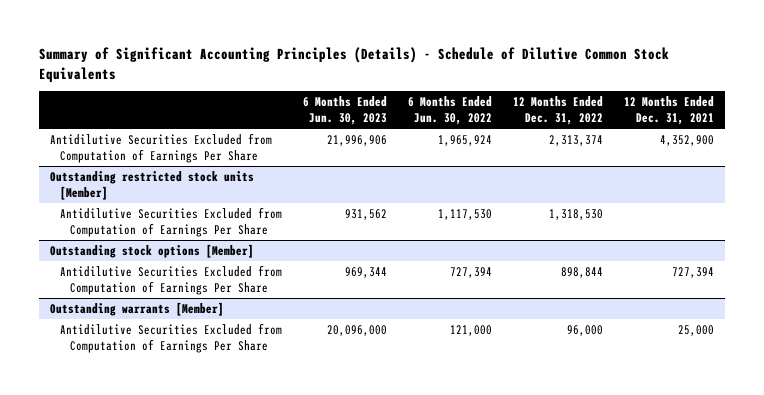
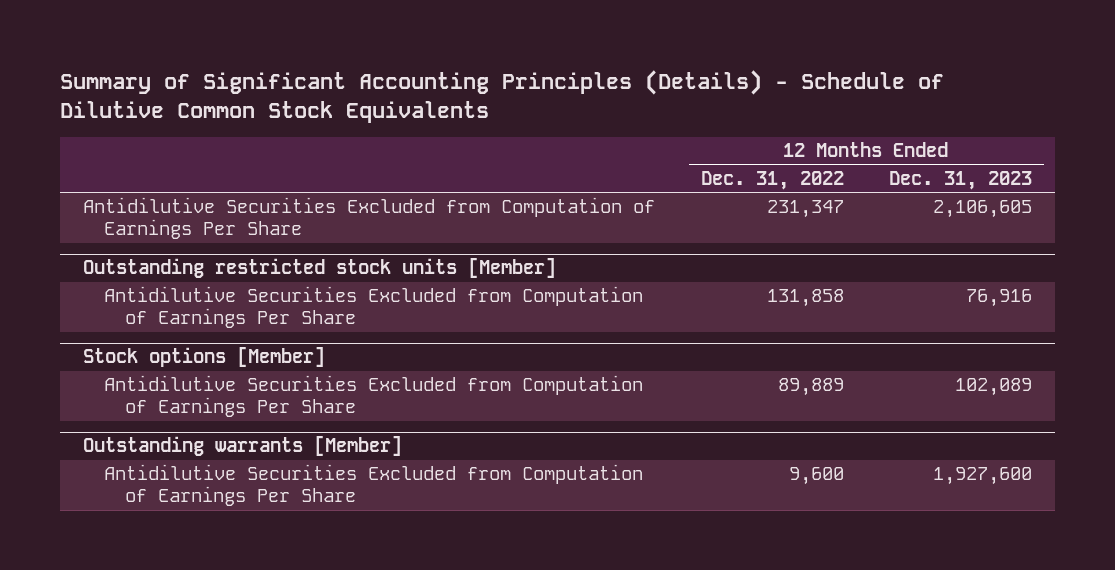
[302,96,387,126] 6 Months Ended Jun. 30, 2023 -> none
[408,96,493,126] 6 Months Ended Jun. 30, 2022 -> none
[624,96,715,126] 12 Months Ended Dec. 31, 2021 -> none
none -> [889,171,1033,191] Dec. 31, 2023
[549,134,604,146] 2,313,374 -> [766,200,844,219] 231,347
[549,208,604,220] 1,318,530 -> [766,289,844,308] 131,858
[49,243,254,258] Outstanding stock options [Member] -> [83,347,326,368] Stock options [Member]
[561,266,604,278] 898,844 -> [777,378,844,397] 89,889
[567,324,604,336] 96,000 -> [788,467,844,486] 9,600

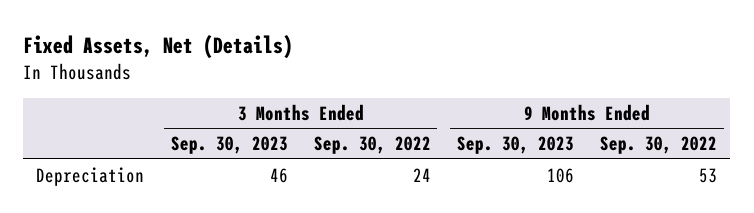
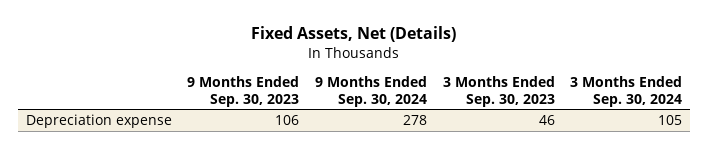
[313,136,431,155] Sep. 30, 2022 -> none
[600,136,718,155] Sep. 30, 2022 -> none
none -> [314,75,427,107] 9 Months Ended Sep. 30, 2024
none -> [570,75,683,107] 3 Months Ended Sep. 30, 2024
[36,166,145,186] Depreciation -> [25,114,172,129] Depreciation expense

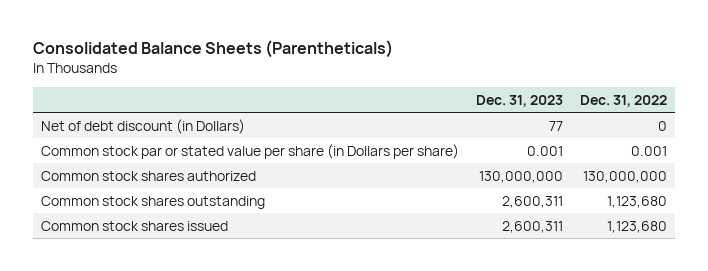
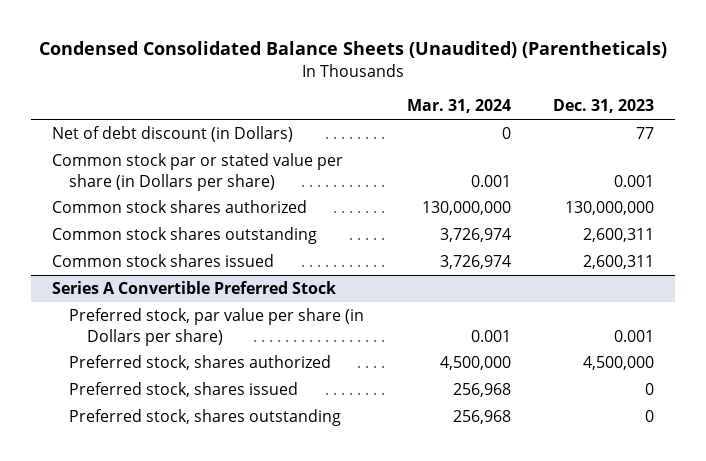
[32,40,393,59] Consolidated Balance Sheets (Parentheticals) -> [38,41,667,59] Condensed Consolidated Balance Sheets (Unaudited) (Parentheticals)
[579,94,667,107] Dec. 31, 2022 -> none
none -> [406,99,511,114] Mar. 31, 2024
none -> [51,280,336,294] Series A Convertible Preferred Stock
none -> [69,307,365,346] Preferred stock, par value per share (in Dollars per share)
none -> [69,354,332,370] Preferred stock, shares authorized
none -> [69,381,299,397] Preferred stock, shares issued
none -> [69,408,342,426] Preferred stock, shares outstanding

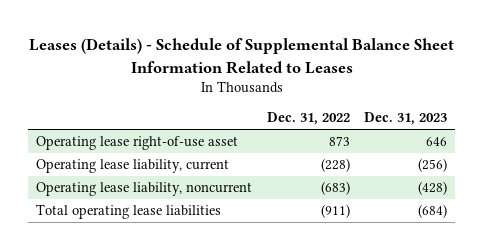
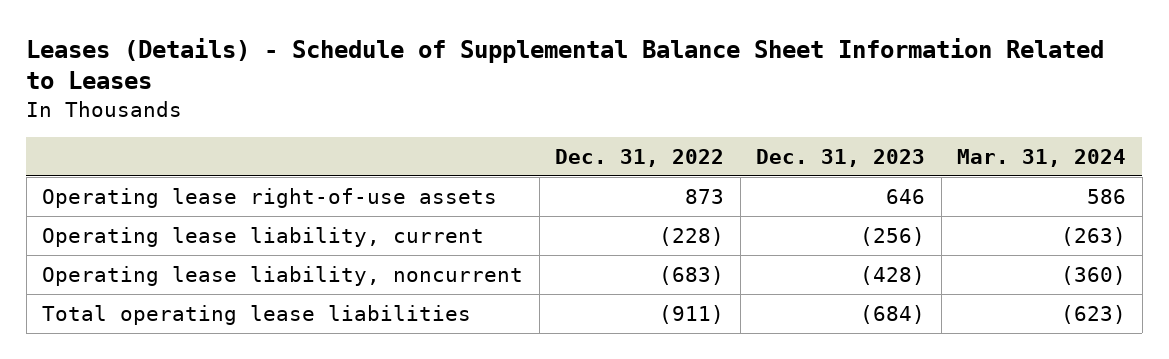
none -> [957,148,1127,167] Mar. 31, 2024
[35,135,238,150] Operating lease right-of-use asset -> [42,187,498,208] Operating lease right-of-use assets

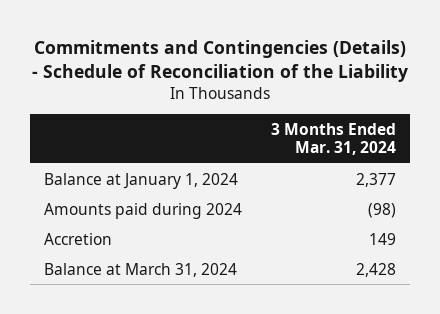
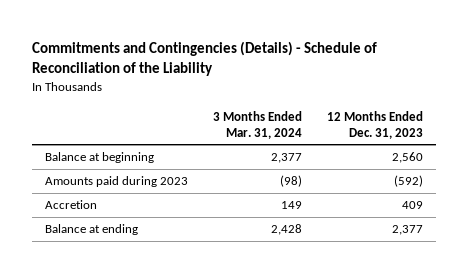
none -> [327,110,424,139] 12 Months Ended Dec. 31, 2023
[44,172,239,189] Balance at January 1, 2024 -> [45,152,155,164] Balance at beginning
[44,202,243,219] Amounts paid during 2024 -> [45,176,189,188] Amounts paid during 2023
[44,262,238,277] Balance at March 31, 2024 -> [45,224,139,236] Balance at ending

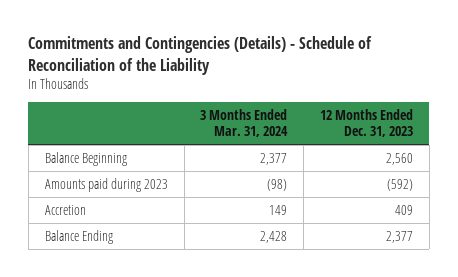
[45,152,155,164] Balance at beginning -> [44,151,127,166] Balance Beginning
[45,224,139,236] Balance at ending -> [44,229,113,244] Balance Ending

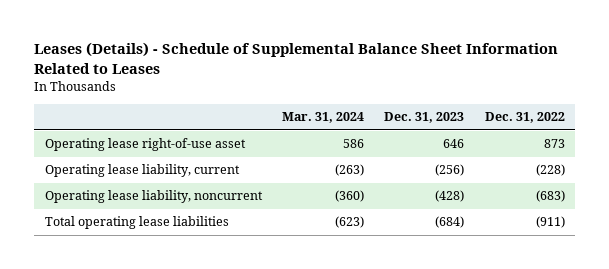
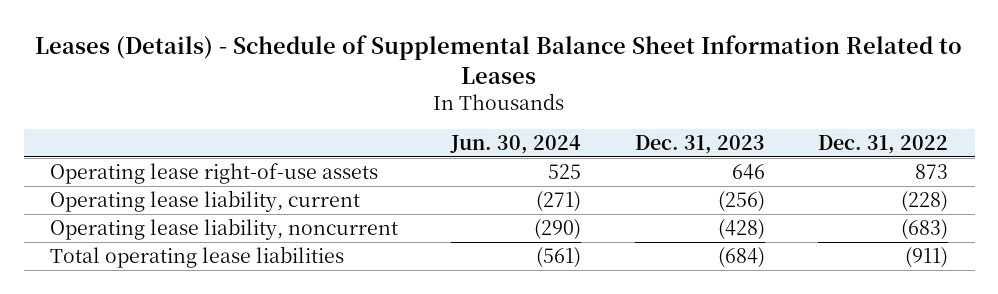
[281,112,364,124] Mar. 31, 2024 -> none
none -> [450,134,582,154] Jun. 30, 2024
[44,138,246,152] Operating lease right-of-use asset -> [50,163,379,185] Operating lease right-of-use assets

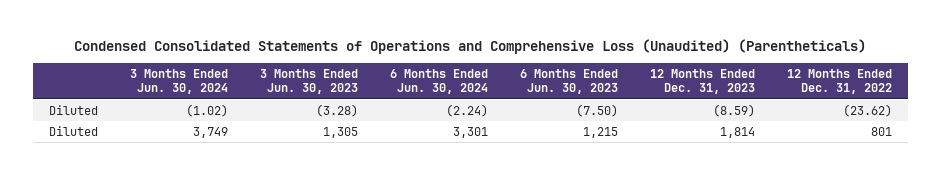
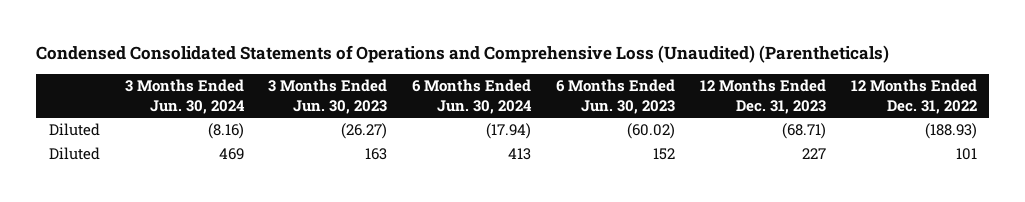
[185,103,228,117] (1.02) -> [207,123,244,140] (8.16)
[315,103,358,117] (3.28) -> [341,123,388,140] (26.27)
[445,103,488,117] (2.24) -> [486,123,532,140] (17.94)
[575,103,618,117] (7.50) -> [626,123,675,140] (60.02)
[712,103,755,117] (8.59) -> [781,123,826,140] (68.71)
[842,103,892,117] (23.62) -> [924,123,977,140] (188.93)
[192,126,228,138] 3,749 -> [218,148,244,161] 469
[322,126,358,138] 1,305 -> [365,148,388,161] 163
[452,126,488,138] 3,301 -> [508,148,532,161] 413
[582,126,618,138] 1,215 -> [652,148,675,161] 152
[719,126,755,138] 1,814 -> [801,148,826,160] 227
[870,126,892,136] 801 -> [955,148,977,161] 101

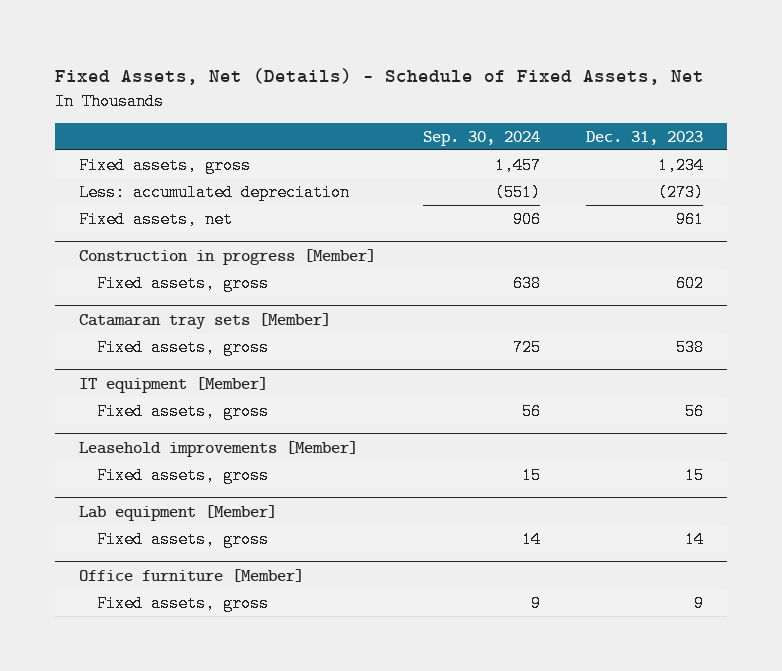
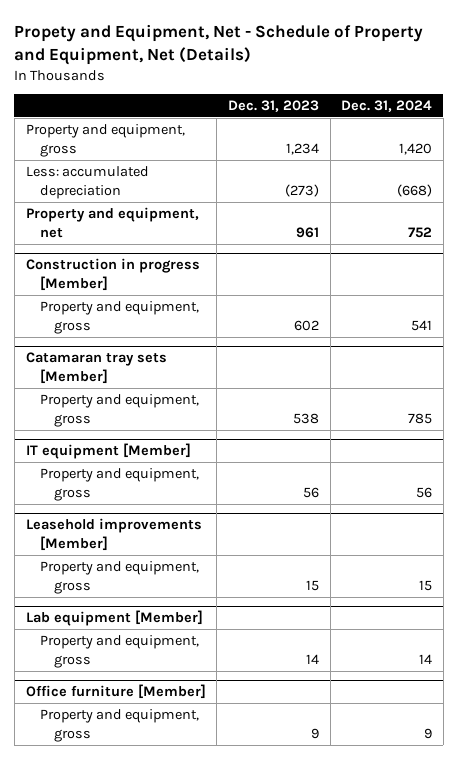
[55,68,705,86] Fixed Assets, Net (Details) - Schedule of Fixed Assets, Net -> [14,24,424,65] Propety and Equipment, Net - Schedule of Property and Equipment, Net (Details)
[422,130,540,146] Sep. 30, 2024 -> none
none -> [341,100,433,113] Dec. 31, 2024
[78,156,251,174] Fixed assets, gross -> [25,123,185,157] Property and equipment, gross
[78,210,233,228] Fixed assets, net -> [25,206,199,238] Property and equipment, net
[97,274,270,292] Fixed assets, gross -> [39,300,199,334] Property and equipment, gross
[97,338,270,356] Fixed assets, gross -> [39,393,199,427] Property and equipment, gross
[97,402,270,420] Fixed assets, gross -> [39,467,199,501] Property and equipment, gross
[97,466,270,484] Fixed assets, gross -> [39,560,199,594] Property and equipment, gross
[97,530,270,548] Fixed assets, gross -> [39,634,199,668] Property and equipment, gross
[97,594,270,612] Fixed assets, gross -> [39,708,199,742] Property and equipment, gross

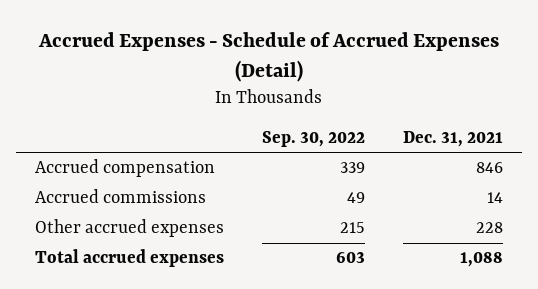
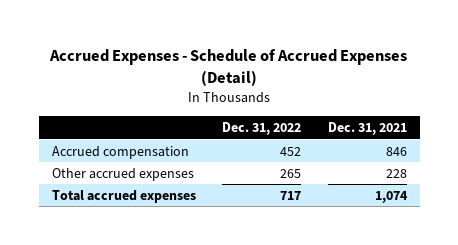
[262,130,366,147] Sep. 30, 2022 -> none
none -> [222,122,302,136] Dec. 31, 2022
[35,189,207,204] Accrued commissions -> none
[459,252,503,268] 1,088 -> [374,190,408,203] 1,074

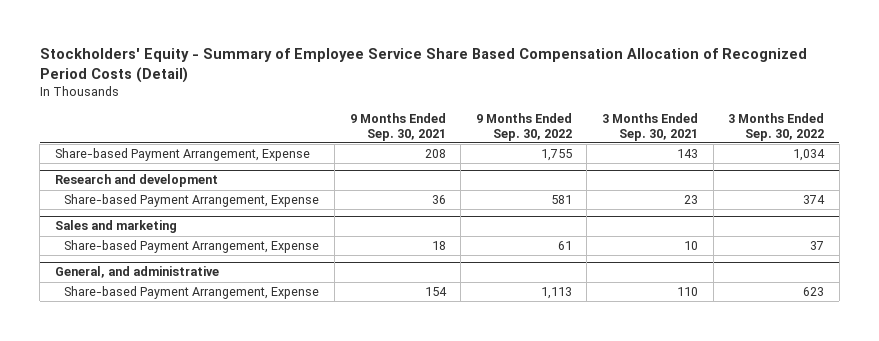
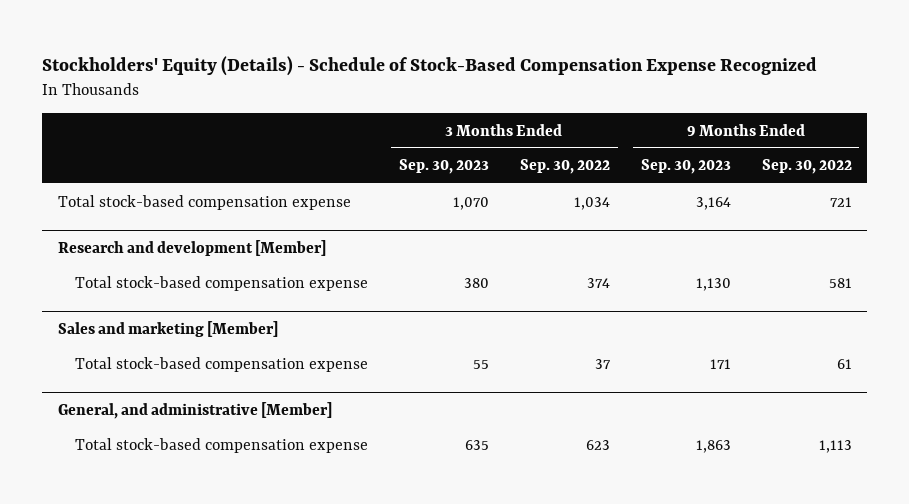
[39,48,807,84] Stockholders' Equity - Summary of Employee Service Share Based Compensation Allocation of Recognized Period Costs (Detail) -> [42,55,818,76] Stockholders' Equity (Details) - Schedule of Stock-Based Compensation Expense Recognized
[349,113,446,141] 9 Months Ended Sep. 30, 2021 -> none
[602,113,699,141] 3 Months Ended Sep. 30, 2021 -> none
none -> [399,159,490,175] Sep. 30, 2023
none -> [640,159,731,175] Sep. 30, 2023
[54,148,310,162] Share-based Payment Arrangement, Expense -> [57,194,351,210] Total stock-based compensation expense
[540,149,572,162] 1,755 -> [829,196,852,207] 721
[54,174,218,188] Research and development -> [57,239,326,256] Research and development [Member]
[64,194,320,208] Share-based Payment Arrangement, Expense -> [75,275,369,291] Total stock-based compensation expense
[54,220,177,234] Sales and marketing -> [57,320,278,337] Sales and marketing [Member]
[64,240,320,254] Share-based Payment Arrangement, Expense -> [75,356,369,372] Total stock-based compensation expense
[54,266,219,279] General, and administrative -> [57,401,332,419] General, and administrative [Member]
[64,286,320,300] Share-based Payment Arrangement, Expense -> [75,437,369,453] Total stock-based compensation expense

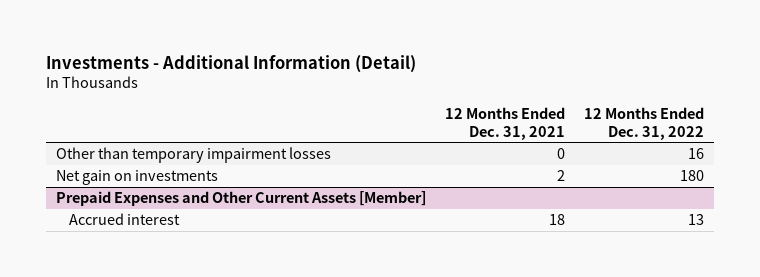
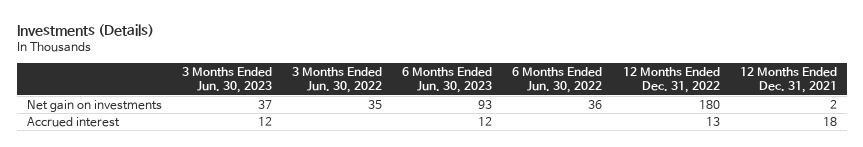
[46,54,417,73] Investments - Additional Information (Detail) -> [16,24,154,38] Investments (Details)
none -> [181,67,272,94] 3 Months Ended Jun. 30, 2023
none -> [292,67,383,94] 3 Months Ended Jun. 30, 2022
none -> [402,67,493,94] 6 Months Ended Jun. 30, 2023
none -> [512,67,603,94] 6 Months Ended Jun. 30, 2022
[55,147,331,164] Other than temporary impairment losses -> none
[55,191,426,207] Prepaid Expenses and Other Current Assets [Member] -> none

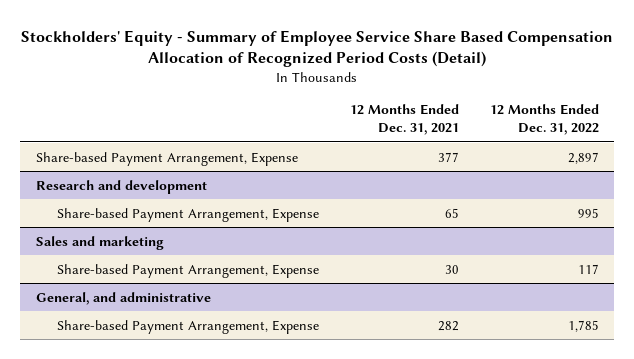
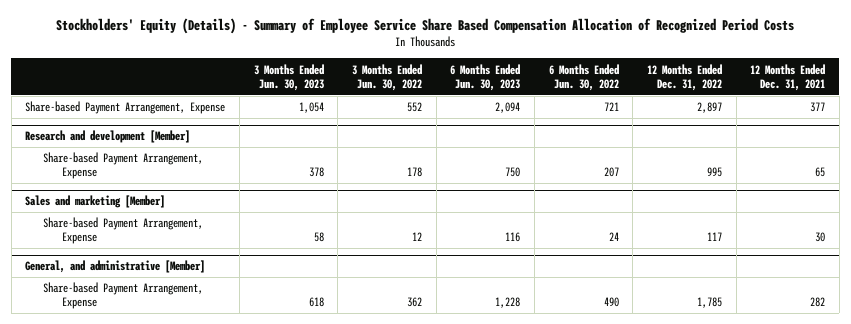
[21,29,614,68] Stockholders' Equity - Summary of Employee Service Share Based Compensation Allocation of Recognized Period Costs (Detail) -> [56,17,795,34] Stockholders' Equity (Details) - Summary of Employee Service Share Based Compensation Allocation of Recognized Period Costs
none -> [253,63,324,91] 3 Months Ended Jun. 30, 2023
none -> [352,63,423,91] 3 Months Ended Jun. 30, 2022
none -> [450,63,521,91] 6 Months Ended Jun. 30, 2023
none -> [548,63,619,91] 6 Months Ended Jun. 30, 2022
[35,179,207,194] Research and development -> [25,130,191,144] Research and development [Member]
[35,235,164,250] Sales and marketing -> [25,195,166,209] Sales and marketing [Member]
[35,291,211,305] General, and administrative -> [25,260,206,274] General, and administrative [Member]

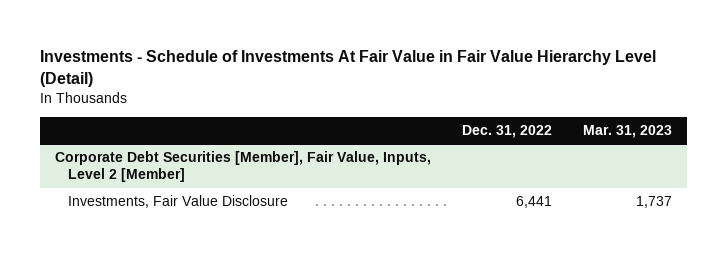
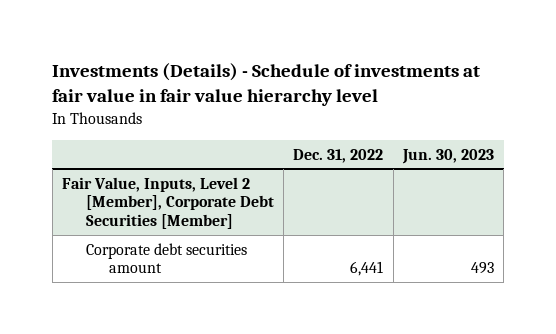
[39,49,656,87] Investments - Schedule of Investments At Fair Value in Fair Value Hierarchy Level (Detail) -> [52,63,481,107] Investments (Details) - Schedule of investments at fair value in fair value hierarchy level
[582,124,672,138] Mar. 31, 2023 -> none
none -> [401,148,494,164] Jun. 30, 2023
[55,151,432,183] Corporate Debt Securities [Member], Fair Value, Inputs, Level 2 [Member] -> [62,176,274,230] Fair Value, Inputs, Level 2 [Member], Corporate Debt Securities [Member]
[68,195,289,209] Investments, Fair Value Disclosure -> [85,242,247,274] Corporate debt securities amount

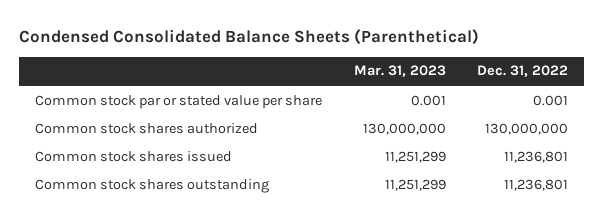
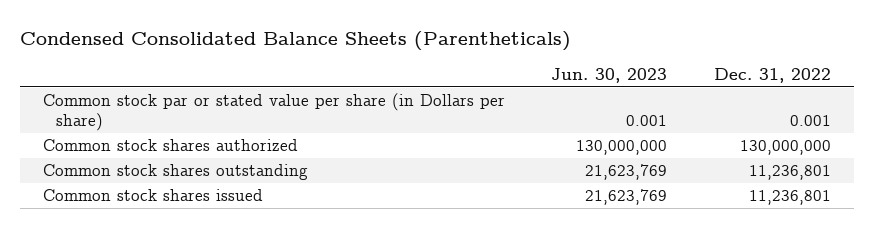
[19,29,480,46] Condensed Consolidated Balance Sheets (Parenthetical) -> [19,31,571,52] Condensed Consolidated Balance Sheets (Parentheticals)
[353,65,446,78] Mar. 31, 2023 -> none
none -> [551,67,668,83] Jun. 30, 2023
[35,94,323,109] Common stock par or stated value per share -> [42,93,505,132] Common stock par or stated value per share (in Dollars per share)
[35,150,233,162] Common stock shares issued -> [42,189,263,202] Common stock shares issued

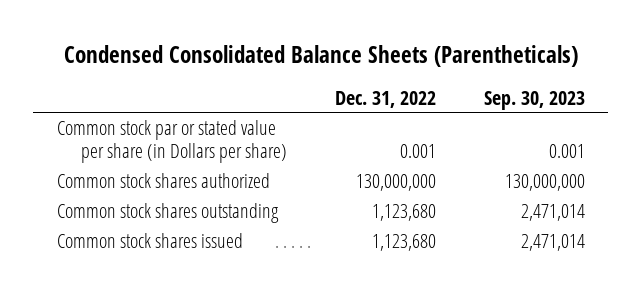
[551,67,668,83] Jun. 30, 2023 -> none
none -> [483,90,585,110] Sep. 30, 2023
[749,165,832,181] 11,236,801 -> [371,203,436,221] 1,123,680
[749,190,832,206] 11,236,801 -> [371,233,436,251] 1,123,680

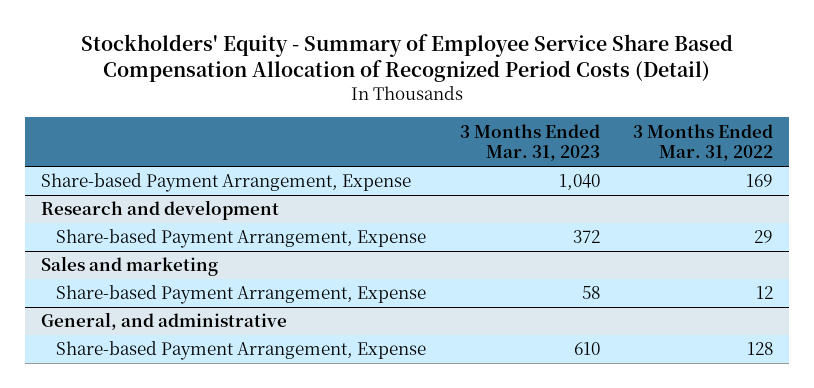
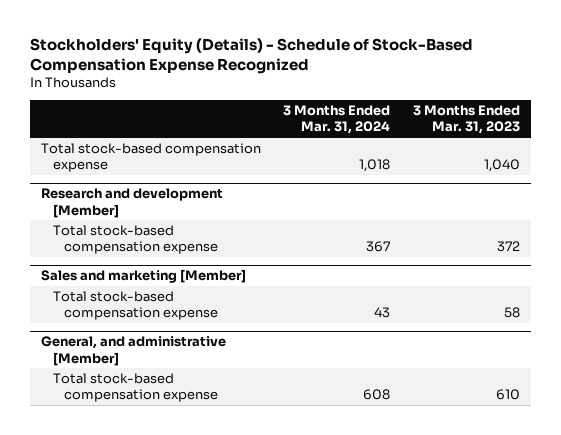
[81,34,734,83] Stockholders' Equity - Summary of Employee Service Share Based Compensation Allocation of Recognized Period Costs (Detail) -> [29,37,473,74] Stockholders' Equity (Details) - Schedule of Stock-Based Compensation Expense Recognized
[632,123,773,162] 3 Months Ended Mar. 31, 2022 -> none
none -> [283,105,391,135] 3 Months Ended Mar. 31, 2024
[41,173,412,193] Share-based Payment Arrangement, Expense -> [40,143,261,173] Total stock-based compensation expense
[41,200,280,221] Research and development -> [40,188,223,218] Research and development [Member]
[56,229,427,249] Share-based Payment Arrangement, Expense -> [52,225,219,255] Total stock-based compensation expense
[41,256,219,277] Sales and marketing -> [40,269,246,284] Sales and marketing [Member]
[56,285,427,305] Share-based Payment Arrangement, Expense -> [52,291,219,321] Total stock-based compensation expense
[41,312,288,331] General, and administrative -> [40,336,226,366] General, and administrative [Member]
[56,341,427,361] Share-based Payment Arrangement, Expense -> [52,373,219,403] Total stock-based compensation expense

